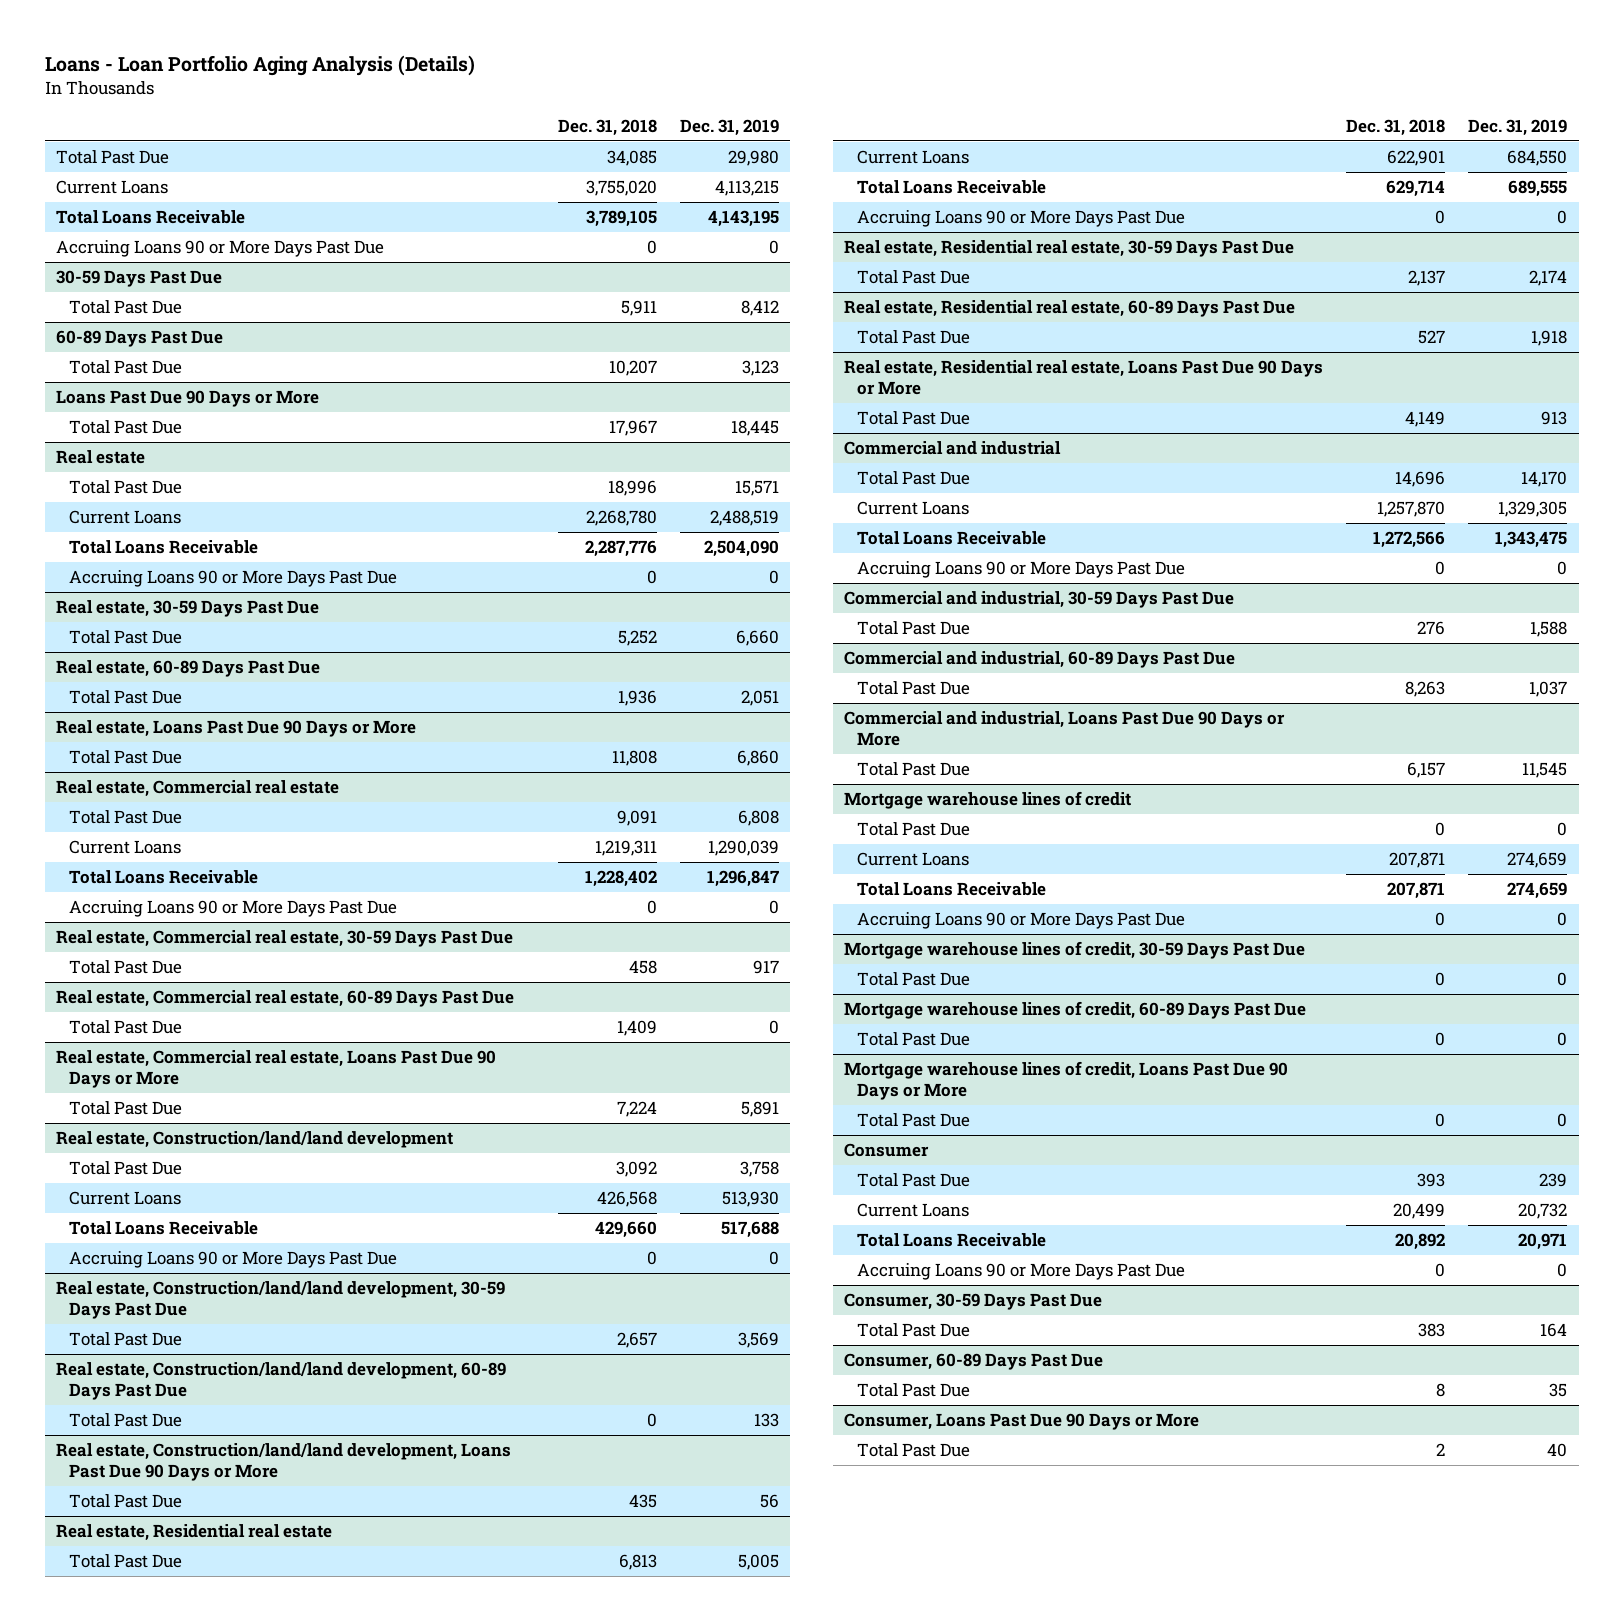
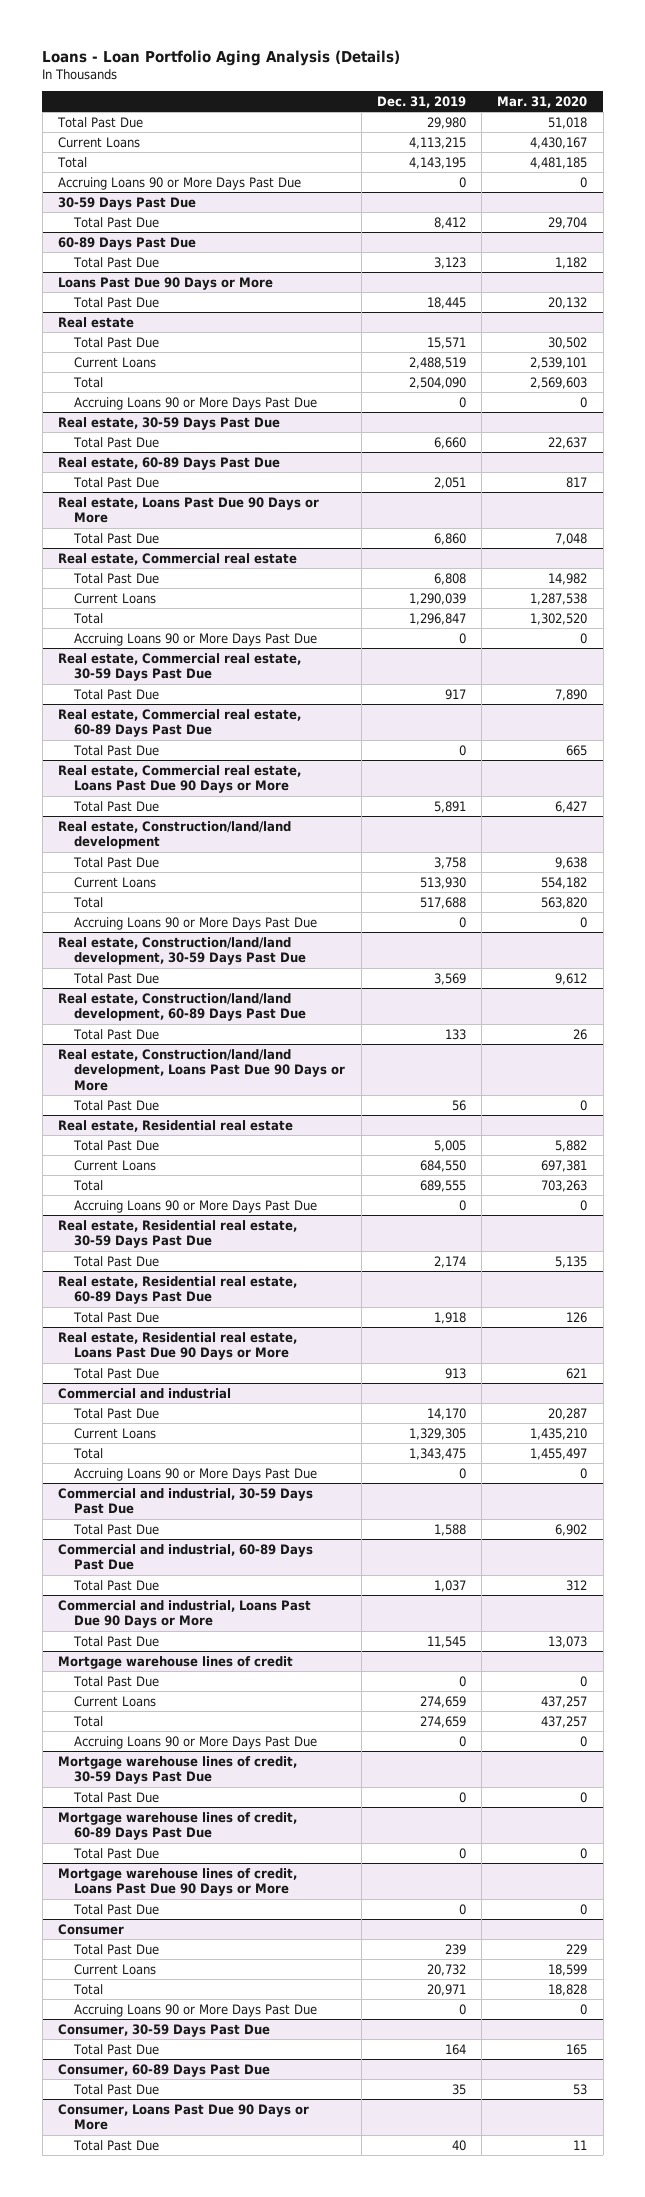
[558,119,658,137] Dec. 31, 2018 -> none
none -> [497,95,588,108] Mar. 31, 2020
[56,209,246,224] Total Loans Receivable -> [56,156,87,168] Total
[68,539,258,554] Total Loans Receivable -> [73,376,104,388] Total
[68,869,258,884] Total Loans Receivable -> [73,612,104,624] Total
[68,1220,258,1235] Total Loans Receivable -> [73,896,104,908] Total
[856,179,1046,194] Total Loans Receivable -> [73,1179,104,1191] Total
[856,530,1046,545] Total Loans Receivable -> [73,1447,104,1459] Total
[856,881,1046,896] Total Loans Receivable -> [73,1715,104,1727] Total
[856,1232,1046,1247] Total Loans Receivable -> [73,1983,104,1995] Total

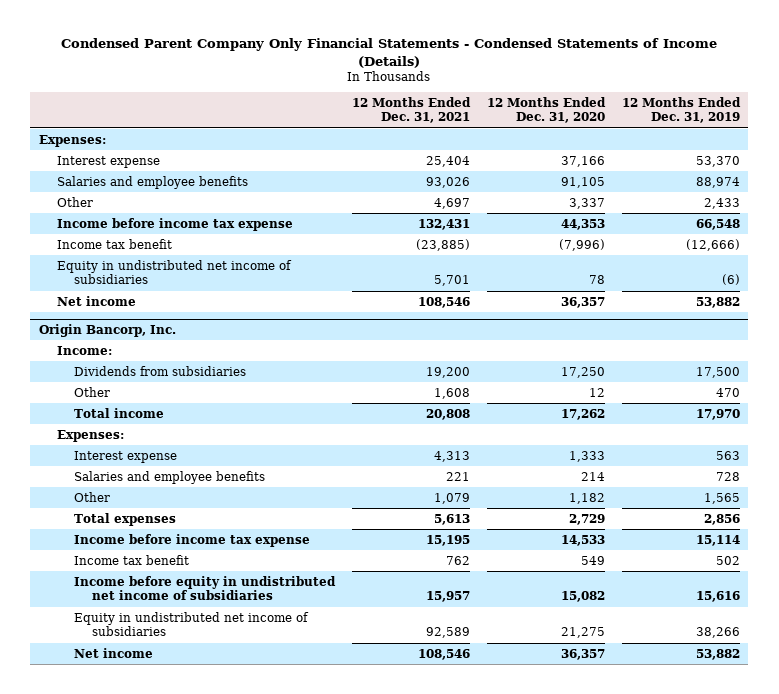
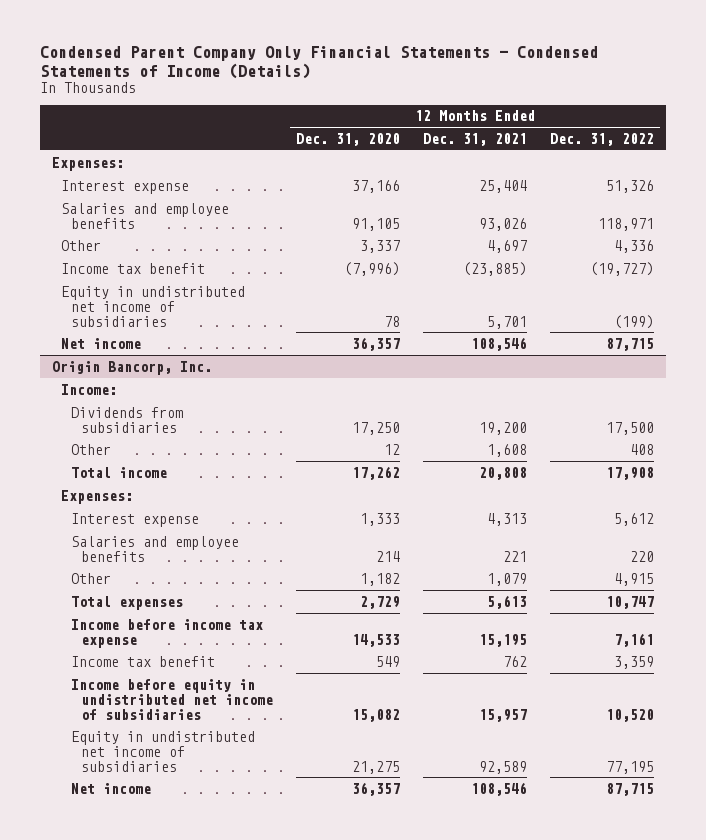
[622,96,742,124] 12 Months Ended Dec. 31, 2019 -> none
none -> [550,132,655,146] Dec. 31, 2022
[56,217,293,231] Income before income tax expense -> none

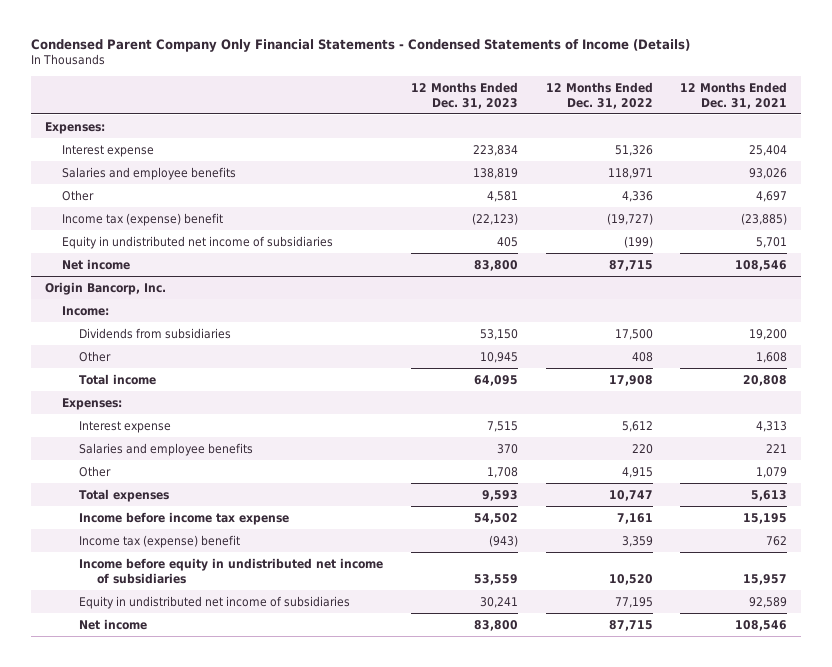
[296,132,401,146] Dec. 31, 2020 -> none
none -> [411,81,519,109] 12 Months Ended Dec. 31, 2023
[61,262,206,274] Income tax benefit -> [62,212,224,226] Income tax (expense) benefit
[71,655,216,667] Income tax benefit -> [79,534,241,548] Income tax (expense) benefit

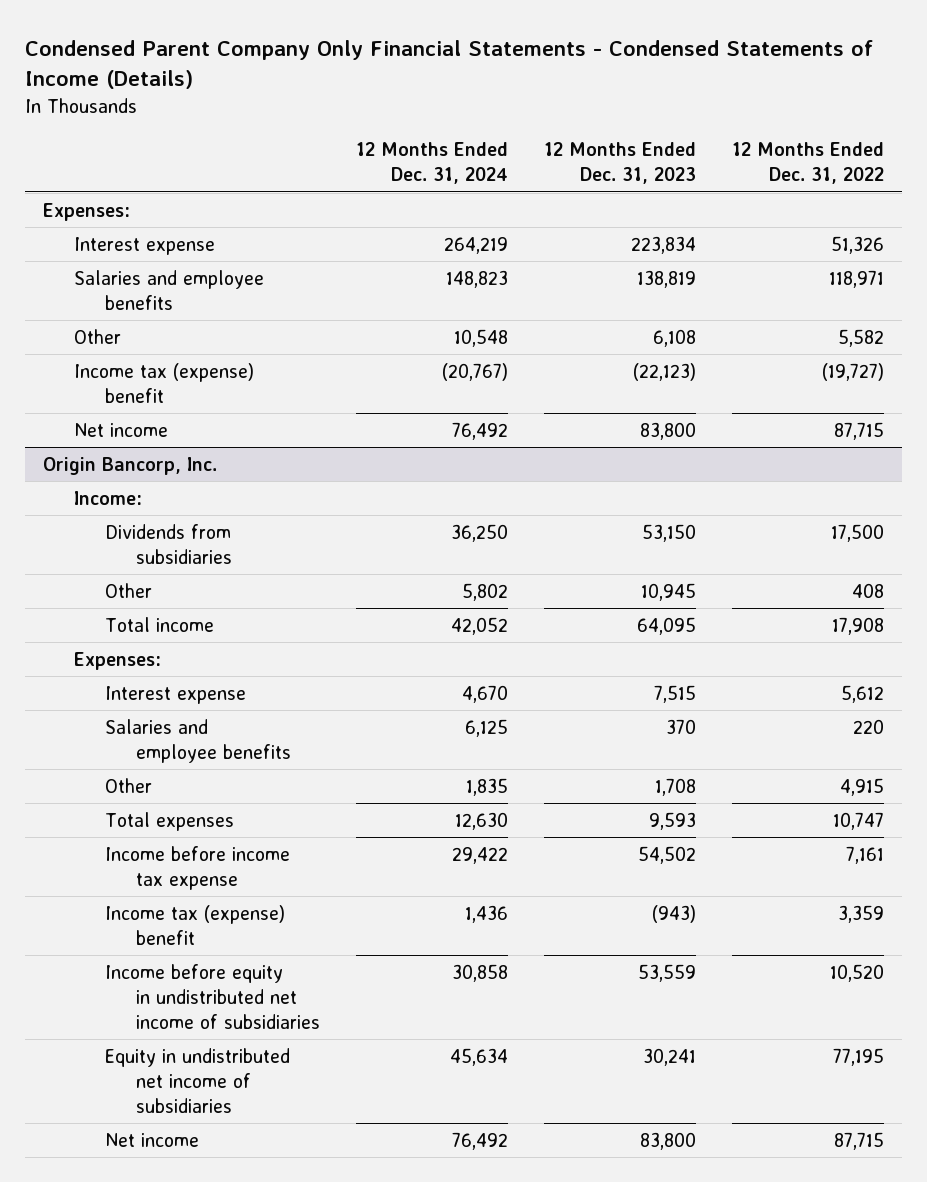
[680,81,788,109] 12 Months Ended Dec. 31, 2021 -> none
none -> [355,142,508,185] 12 Months Ended Dec. 31, 2024
[487,190,519,202] 4,581 -> [653,328,697,347] 6,108
[621,190,653,202] 4,336 -> [838,328,885,347] 5,582
[62,235,334,249] Equity in undistributed net income of subsidiaries -> none

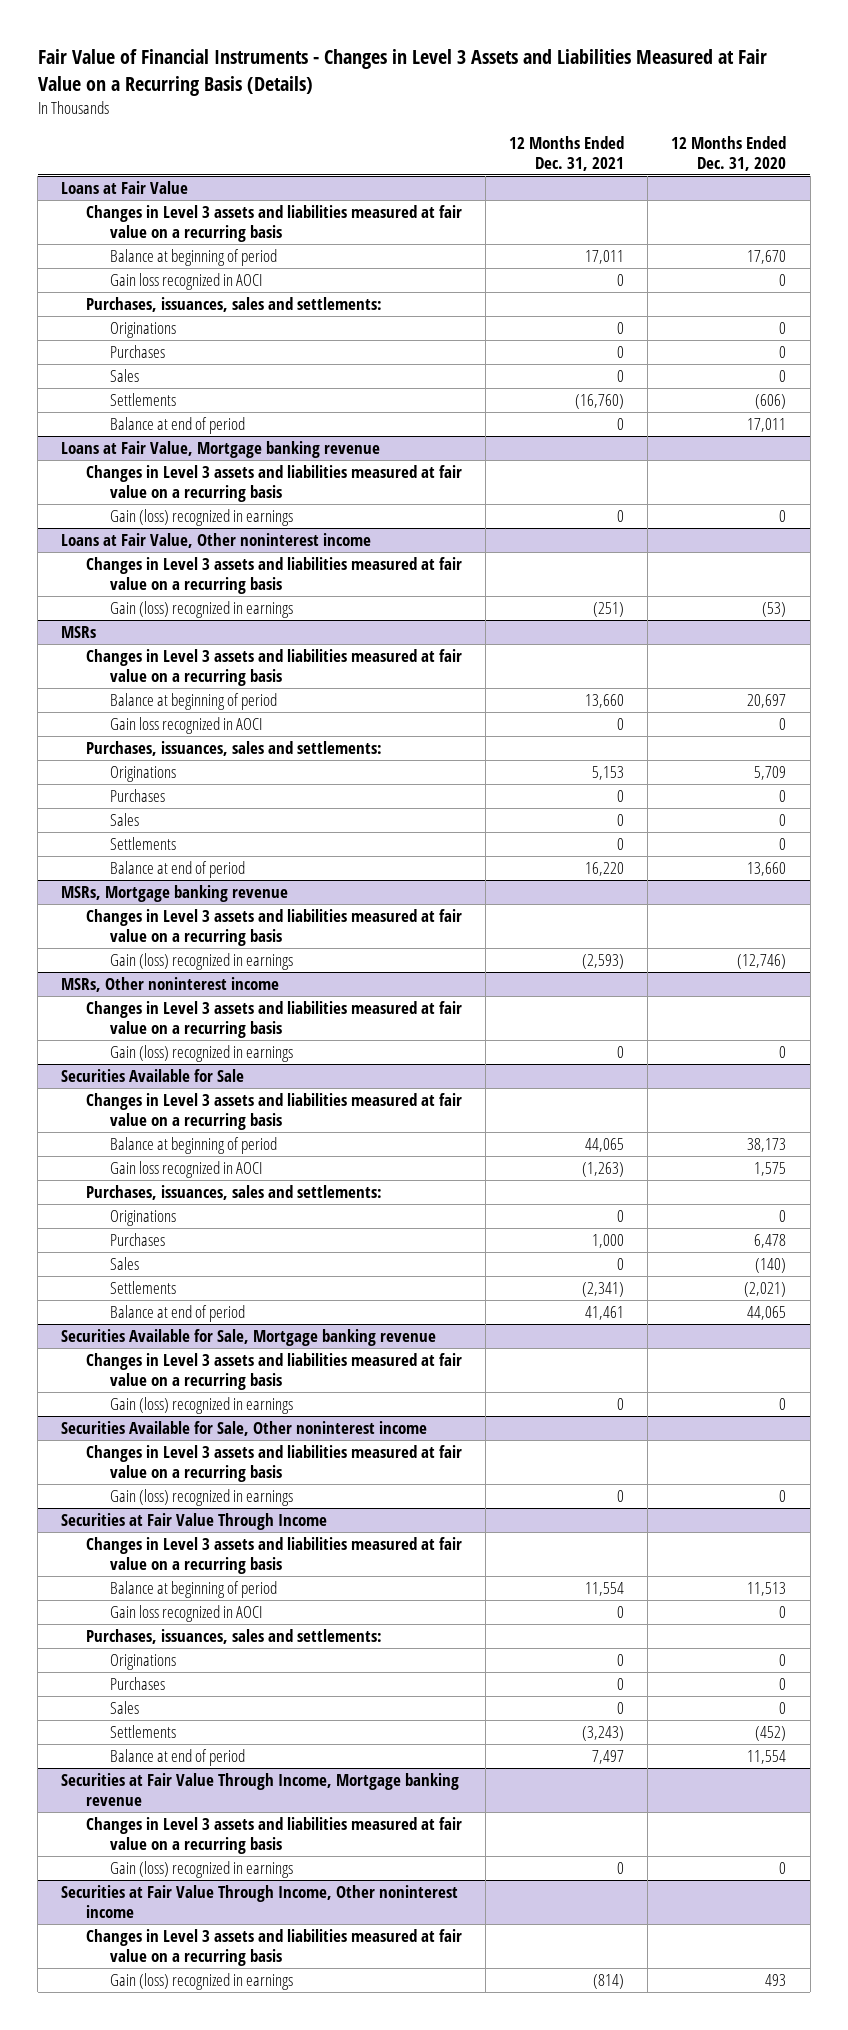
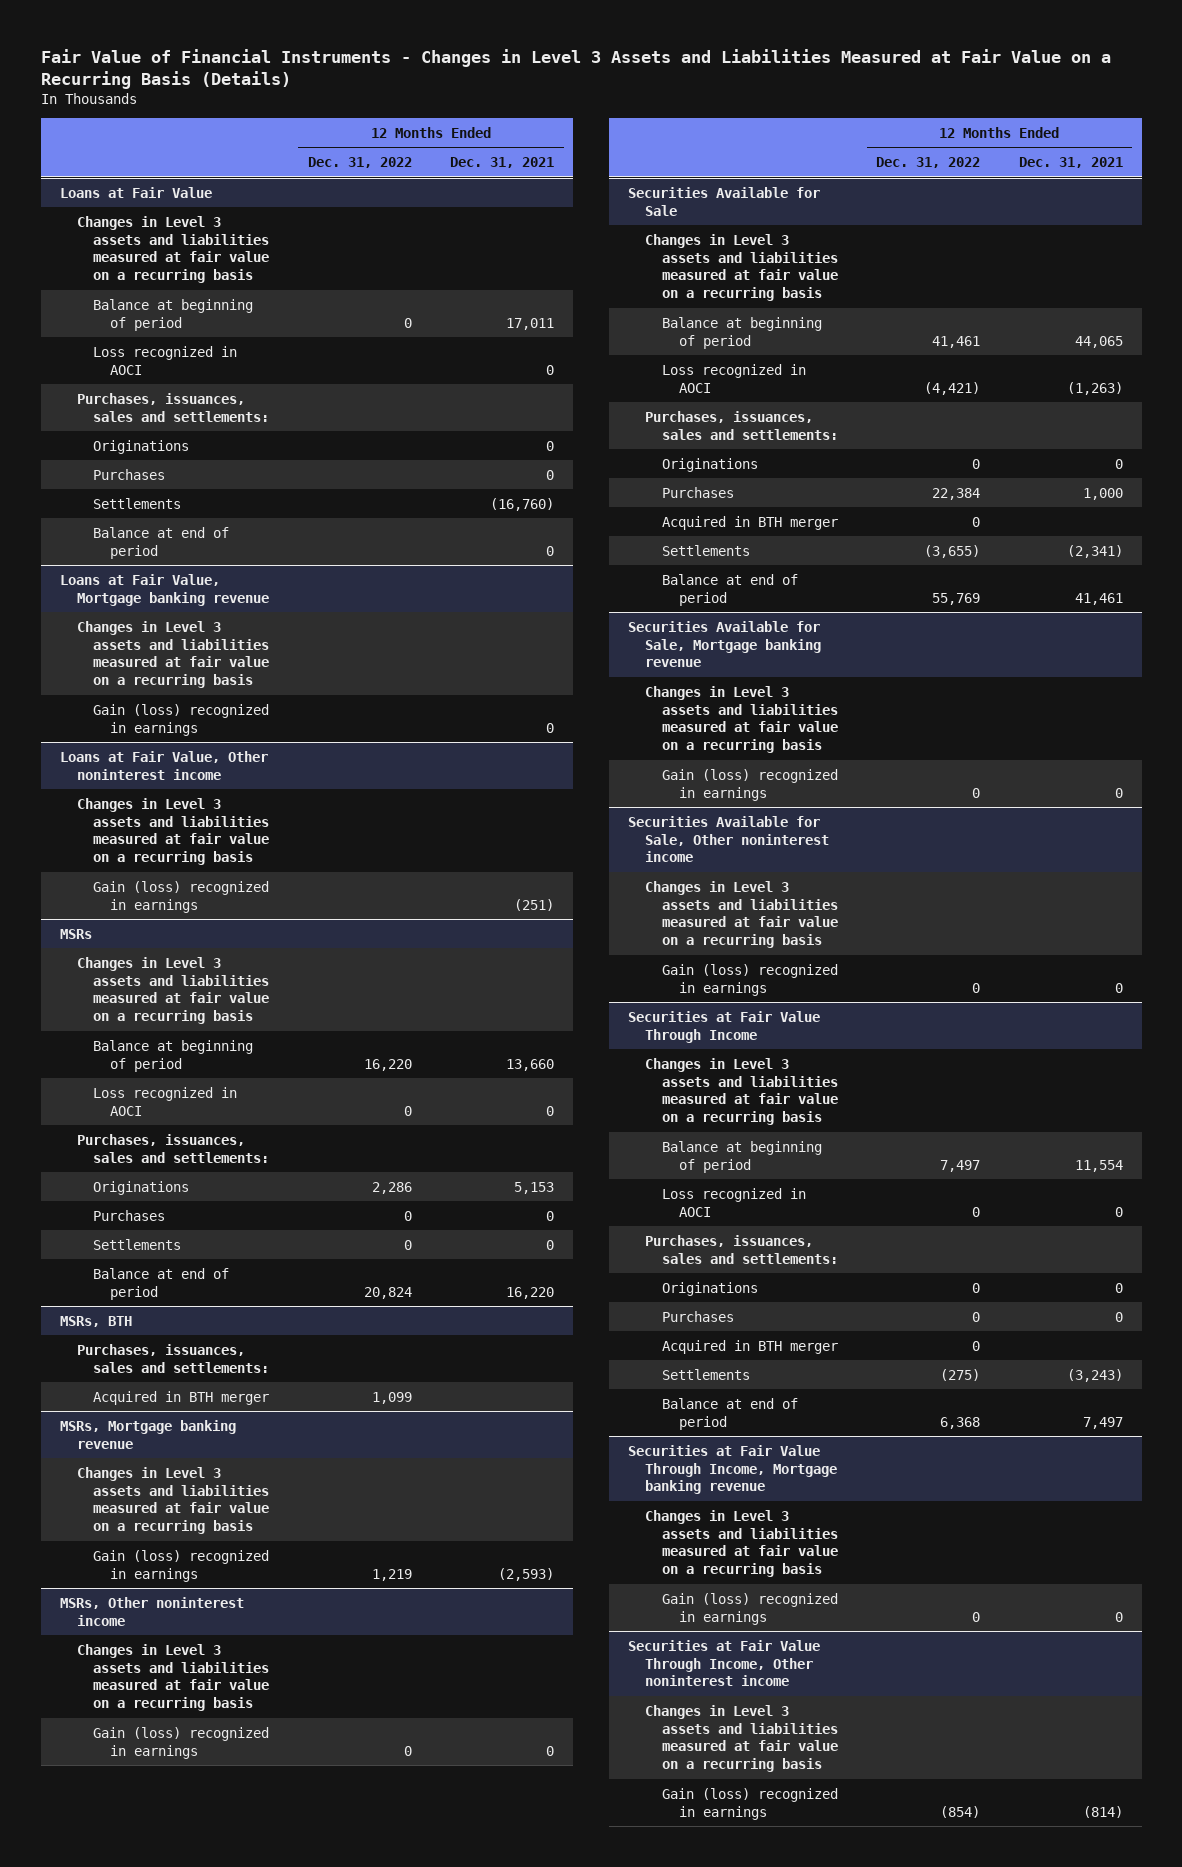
[671,135,787,171] 12 Months Ended Dec. 31, 2020 -> none
none -> [307,157,412,169] Dec. 31, 2022
[110,273,263,291] Gain loss recognized in AOCI -> [93,345,238,375] Loss recognized in AOCI
[110,369,140,383] Sales -> none
[110,717,263,735] Gain loss recognized in AOCI -> [93,1086,238,1116] Loss recognized in AOCI
[110,813,140,827] Sales -> none
none -> [59,1315,132,1327] MSRs, BTH
none -> [76,1343,270,1373] Purchases, issuances, sales and settlements:
none -> [93,1390,270,1405] Acquired in BTH merger
[110,1161,263,1179] Gain loss recognized in AOCI -> [661,363,806,393] Loss recognized in AOCI
[110,1257,140,1271] Sales -> none
none -> [661,515,838,530] Acquired in BTH merger
[110,1605,263,1623] Gain loss recognized in AOCI -> [661,1187,806,1217] Loss recognized in AOCI
[110,1701,140,1715] Sales -> none
none -> [661,1339,838,1354] Acquired in BTH merger

